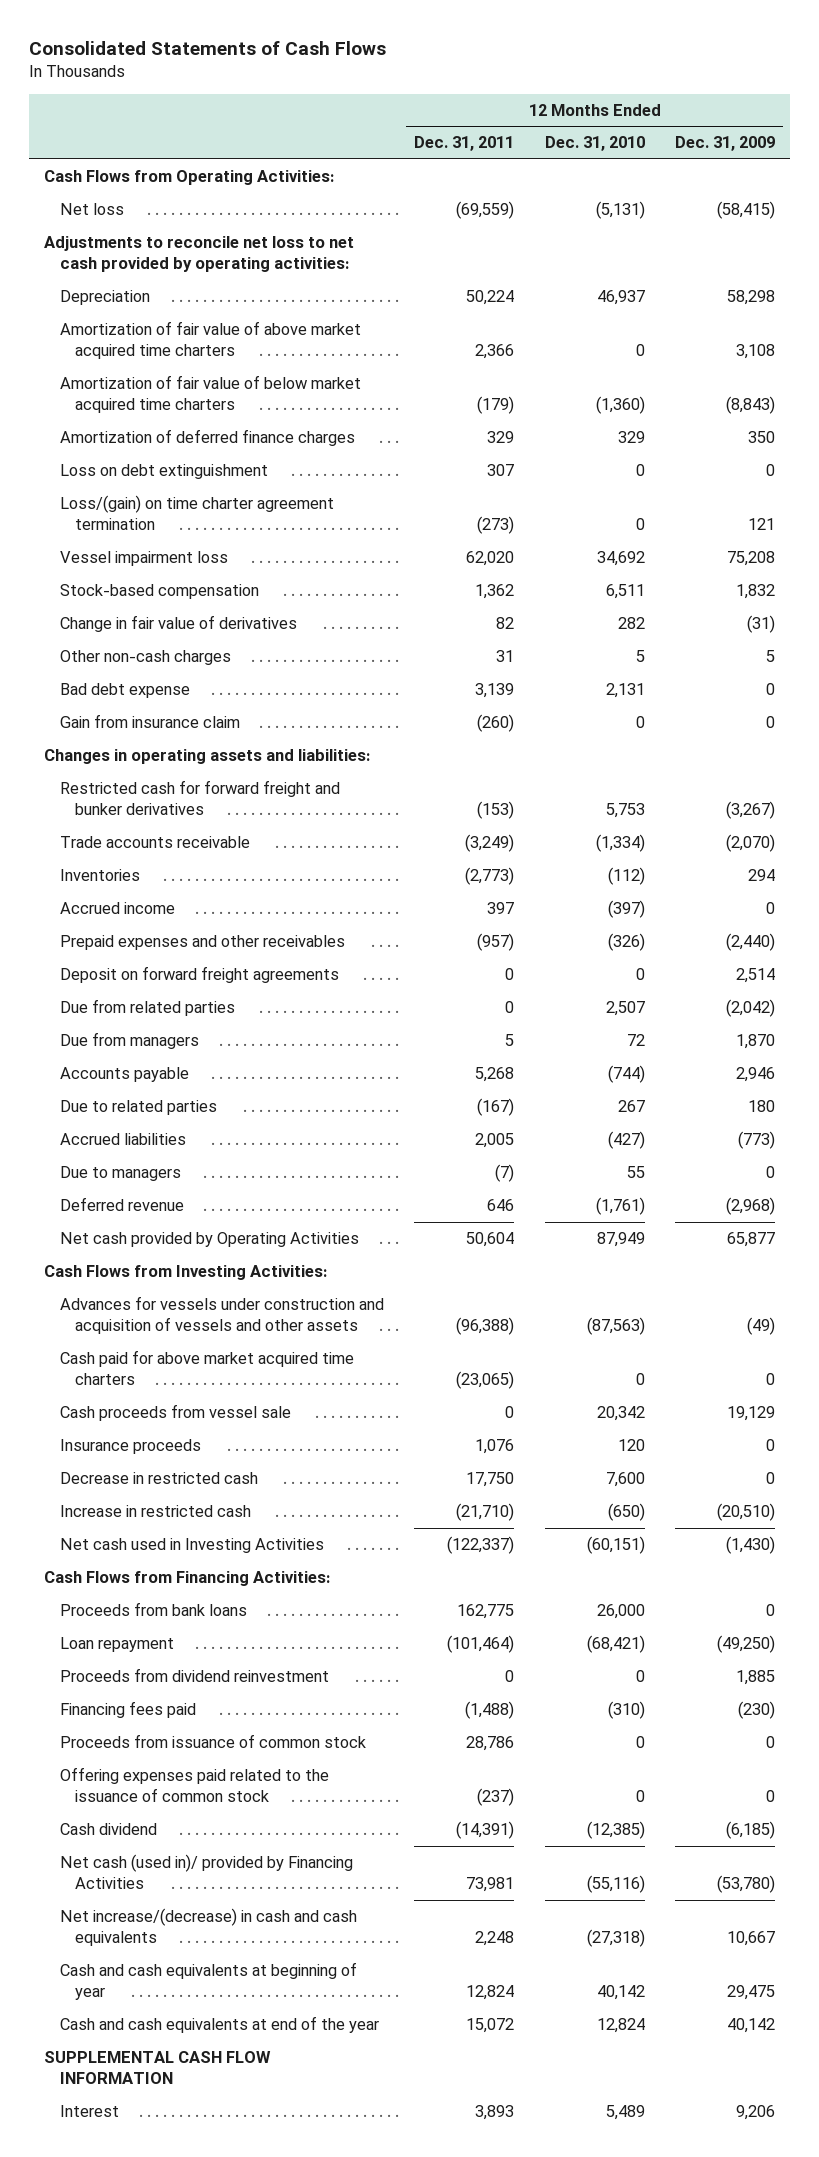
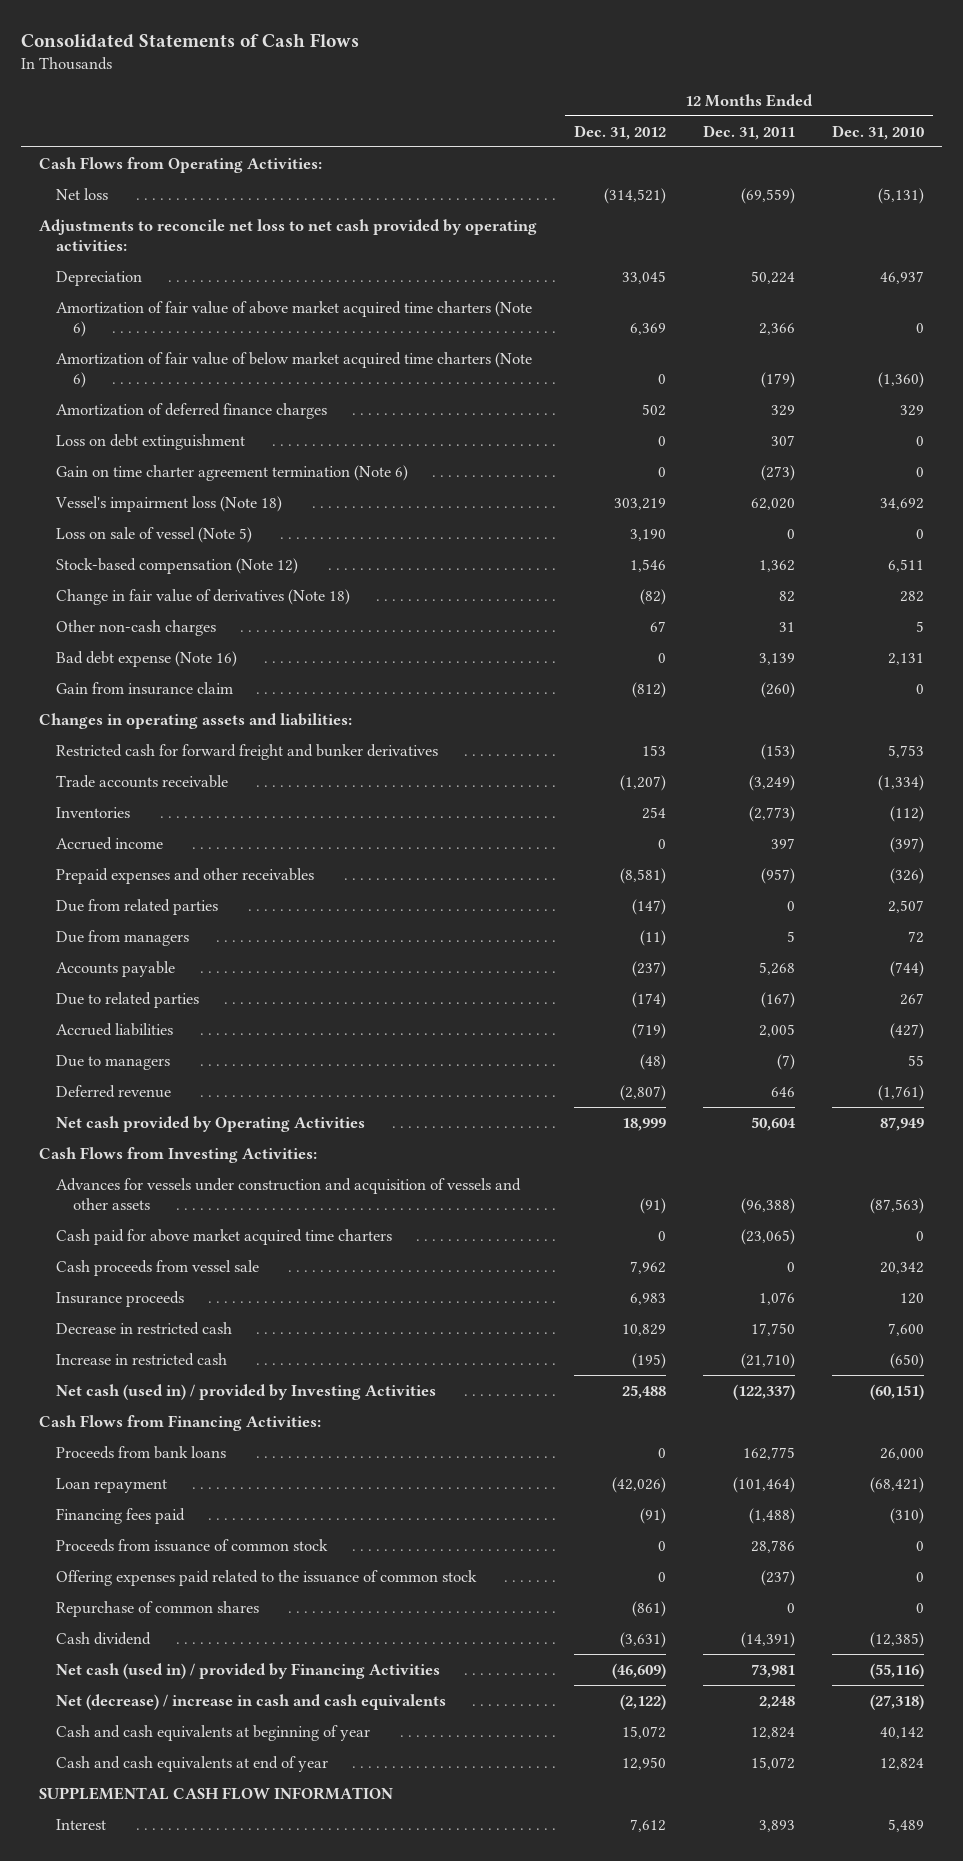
[675,136,776,152] Dec. 31, 2009 -> none
none -> [574,124,667,140] Dec. 31, 2012
[59,321,361,360] Amortization of fair value of above market acquired time charters -> [56,300,533,338] Amortization of fair value of above market acquired time charters (Note 6)
[59,375,361,414] Amortization of fair value of below market acquired time charters -> [56,351,533,389] Amortization of fair value of below market acquired time charters (Note 6)
[59,495,334,531] Loss/(gain) on time charter agreement termination -> [56,464,409,481] Gain on time charter agreement termination (Note 6)
[59,551,228,567] Vessel impairment loss -> [55,495,283,512] Vessel's impairment loss (Note 18)
none -> [56,526,253,543] Loss on sale of vessel (Note 5)
[59,584,259,600] Stock-based compensation -> [56,557,299,574] Stock-based compensation (Note 12)
[59,615,297,633] Change in fair value of derivatives -> [56,588,351,605] Change in fair value of derivatives (Note 18)
[59,683,190,699] Bad debt expense -> [56,650,238,667] Bad debt expense (Note 16)
[59,966,339,984] Deposit on forward freight agreements -> none
[59,1538,324,1554] Net cash used in Investing Activities -> [56,1383,437,1400] Net cash (used in) / provided by Investing Activities
[59,1668,329,1683] Proceeds from dividend reinvestment -> none
none -> [56,1600,260,1617] Repurchase of common shares
[59,1854,353,1890] Net cash (used in)/ provided by Financing Activities -> [56,1662,441,1679] Net cash (used in) / provided by Financing Activities
[59,1908,357,1947] Net increase/(decrease) in cash and cash equivalents -> [56,1693,447,1710] Net (decrease) / increase in cash and cash equivalents
[59,2016,379,2034] Cash and cash equivalents at end of the year -> [56,1755,329,1772] Cash and cash equivalents at end of year

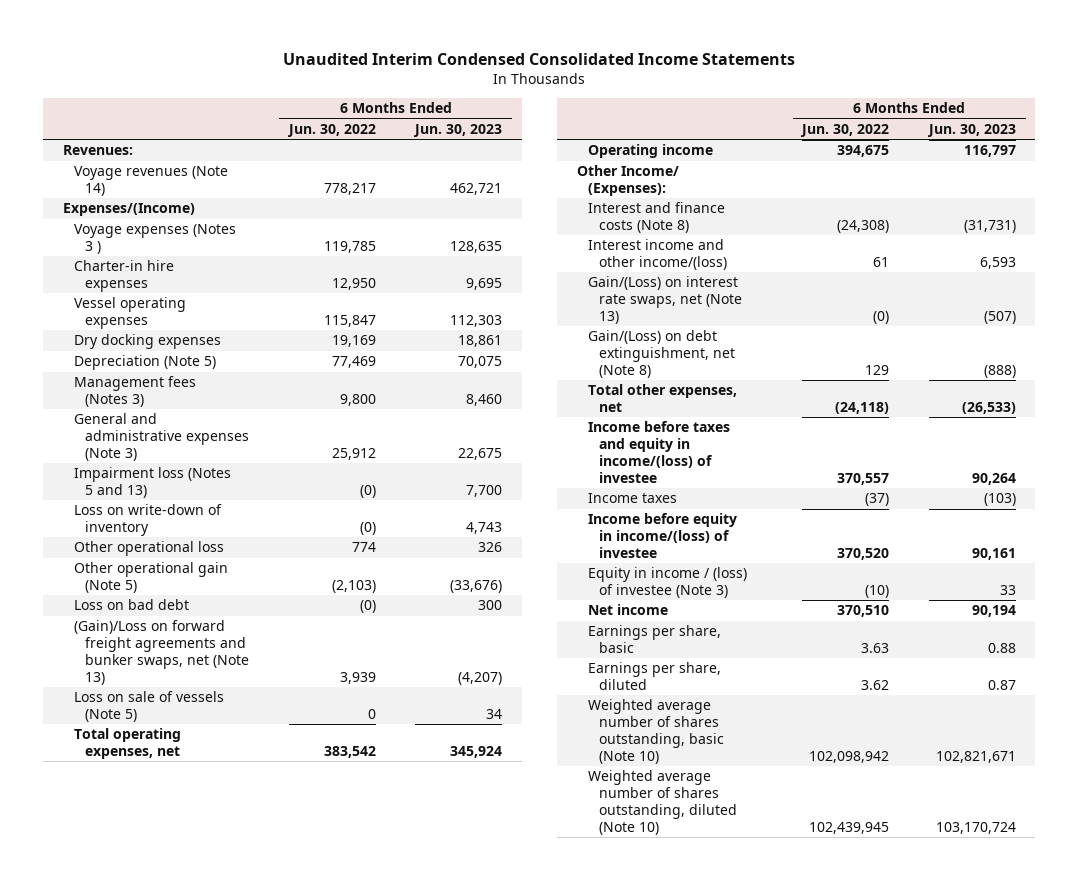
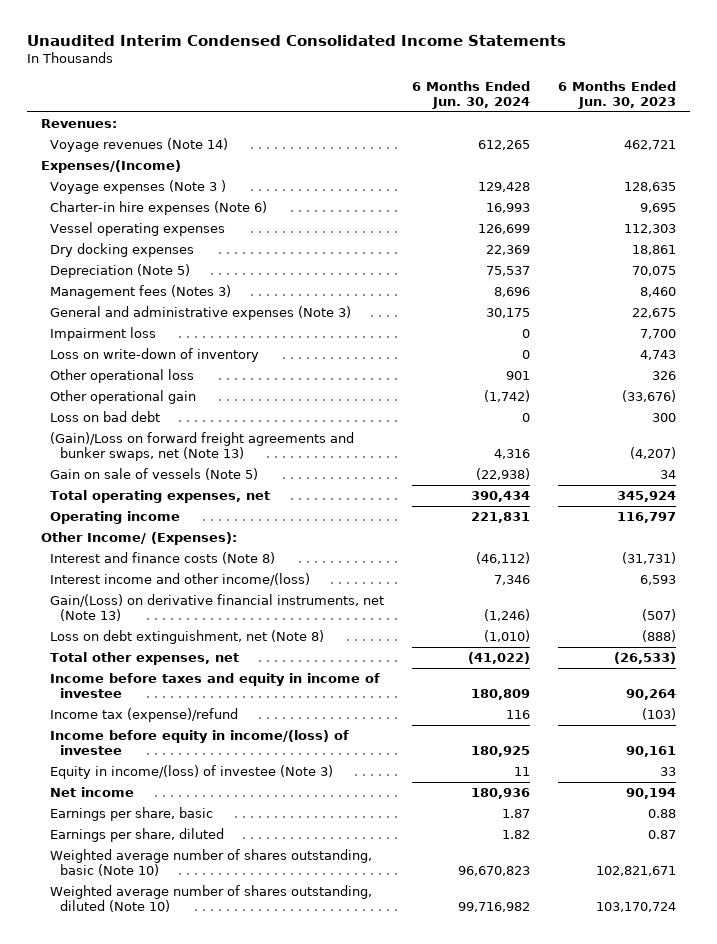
[286,123,376,137] Jun. 30, 2022 -> none
none -> [412,81,531,109] 6 Months Ended Jun. 30, 2024
[74,224,237,255] Voyage expenses (Notes 3 ) -> [50,180,227,195] Voyage expenses (Note 3 )
[74,260,175,293] Charter-in hire expenses -> [50,201,268,216] Charter-in hire expenses (Note 6)
[74,467,232,499] Impairment loss (Notes 5 and 13) -> [50,327,157,342] Impairment loss
[74,562,229,594] Other operational gain (Note 5) -> [50,390,197,405] Other operational gain
[74,691,225,723] Loss on sale of vessels (Note 5) -> [50,468,259,481] Gain on sale of vessels (Note 5)
[587,276,742,325] Gain/(Loss) on interest rate swaps, net (Note 13) -> [50,594,385,621] Gain/(Loss) on derivative financial instruments, net (Note 13)
[587,330,735,379] Gain/(Loss) on debt extinguishment, net (Note 8) -> [50,630,325,645] Loss on debt extinguishment, net (Note 8)
[587,421,730,484] Income before taxes and equity in income/(loss) of investee -> [50,673,381,698] Income before taxes and equity in income of investee
[587,493,677,504] Income taxes -> [50,708,239,723] Income tax (expense)/refund
[587,567,747,599] Equity in income / (loss) of investee (Note 3) -> [50,765,334,780] Equity in income/(loss) of investee (Note 3)

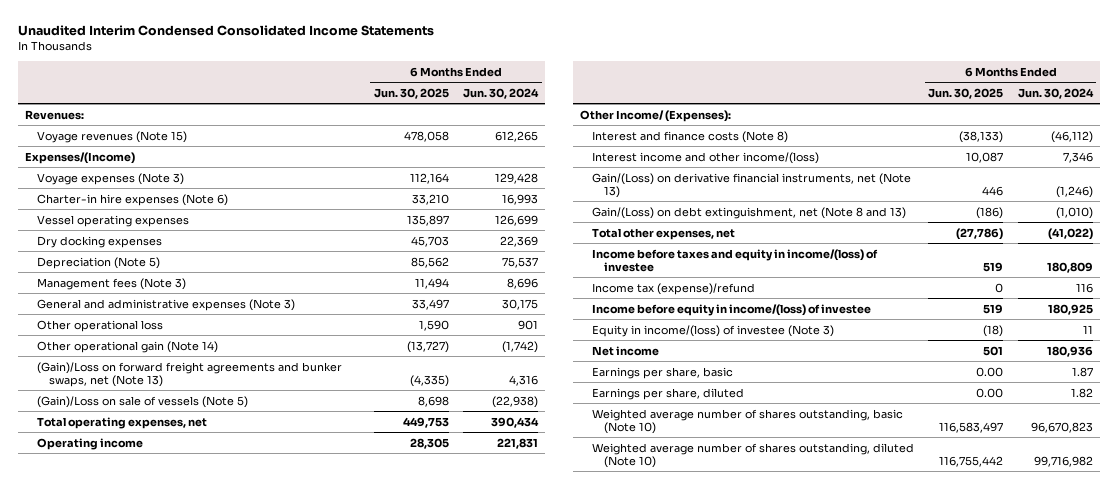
[557,81,676,109] 6 Months Ended Jun. 30, 2023 -> none
none -> [373,87,449,99] Jun. 30, 2025
[50,138,229,153] Voyage revenues (Note 14) -> [37,130,188,143] Voyage revenues (Note 15)
[50,180,227,195] Voyage expenses (Note 3 ) -> [37,172,185,185] Voyage expenses (Note 3)
[50,285,232,300] Management fees (Notes 3) -> [37,277,187,290] Management fees (Note 3)
[50,327,157,342] Impairment loss -> none
[50,348,260,363] Loss on write-down of inventory -> none
[50,411,161,423] Loss on bad debt -> none
[50,390,197,405] Other operational gain -> [37,340,219,353] Other operational gain (Note 14)
[50,468,259,481] Gain on sale of vessels (Note 5) -> [37,395,249,408] (Gain)/Loss on sale of vessels (Note 5)
[50,630,325,645] Loss on debt extinguishment, net (Note 8) -> [591,206,906,219] Gain/(Loss) on debt extinguishment, net (Note 8 and 13)
[50,673,381,698] Income before taxes and equity in income of investee -> [591,248,878,272] Income before taxes and equity in income/(loss) of investee

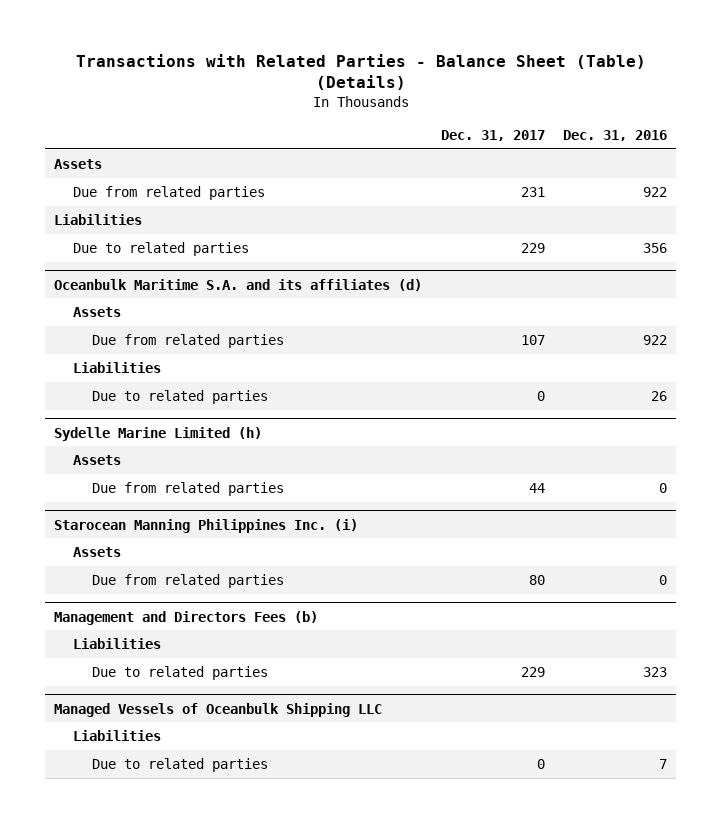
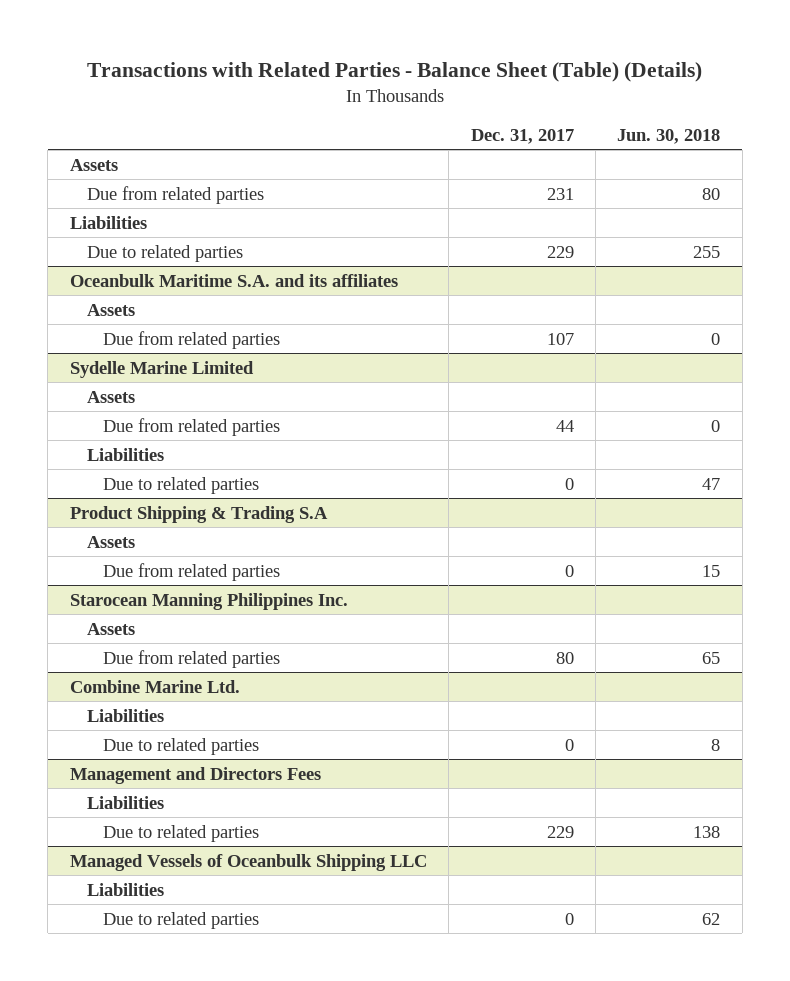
[562,130,667,142] Dec. 31, 2016 -> none
none -> [617,128,721,144] Jun. 30, 2018
[54,278,423,291] Oceanbulk Maritime S.A. and its affiliates (d) -> [69,273,398,287] Oceanbulk Maritime S.A. and its affiliates
none -> [69,360,254,378] Sydelle Marine Limited
none -> [86,390,135,403] Assets
none -> [103,417,281,436] Due from related parties
[54,426,263,441] Sydelle Marine Limited (h) -> none
none -> [69,505,328,523] Product Shipping & Trading S.A
[528,482,545,493] 44 -> [564,564,574,577] 0
[54,518,359,533] Starocean Manning Philippines Inc. (i) -> [69,592,348,610] Starocean Manning Philippines Inc.
[54,610,319,625] Management and Directors Fees (b) -> none
none -> [69,679,240,693] Combine Marine Ltd.
none -> [103,737,260,755] Due to related parties
none -> [69,766,321,784] Management and Directors Fees
none -> [86,795,164,809] Liabilities

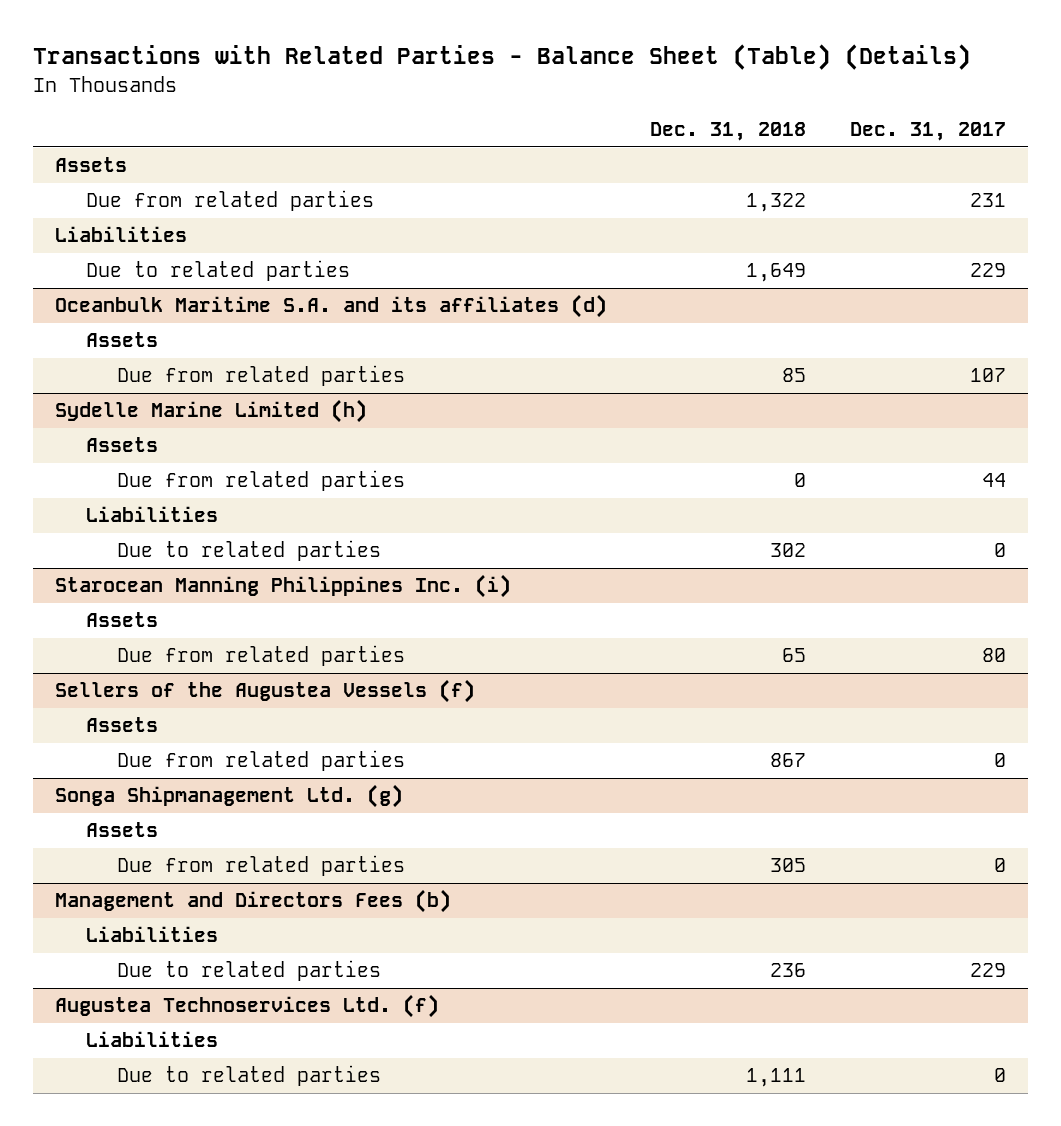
[617,128,721,144] Jun. 30, 2018 -> none
none -> [650,122,807,142] Dec. 31, 2018
[69,273,398,287] Oceanbulk Maritime S.A. and its affiliates -> [54,294,607,319] Oceanbulk Maritime S.A. and its affiliates (d)
[69,360,254,378] Sydelle Marine Limited -> [54,399,367,424] Sydelle Marine Limited (h)
[69,505,328,523] Product Shipping & Trading S.A -> none
none -> [54,574,511,599] Starocean Manning Philippines Inc. (i)
none -> [117,645,406,667] Due from related parties
none -> [54,679,475,704] Sellers of the Augustea Vessels (f)
none -> [85,717,158,733] Assets
[69,592,348,610] Starocean Manning Philippines Inc. -> none
none -> [54,784,403,809] Songa Shipmanagement Ltd. (g)
[69,679,240,693] Combine Marine Ltd. -> none
[86,708,164,722] Liabilities -> none
[103,737,260,755] Due to related parties -> none
[555,651,574,664] 80 -> [993,858,1006,873] 0
[69,766,321,784] Management and Directors Fees -> [54,889,451,914] Management and Directors Fees (b)
[69,853,427,871] Managed Vessels of Oceanbulk Shipping LLC -> none
none -> [54,994,439,1019] Augustea Technoservices Ltd. (f)

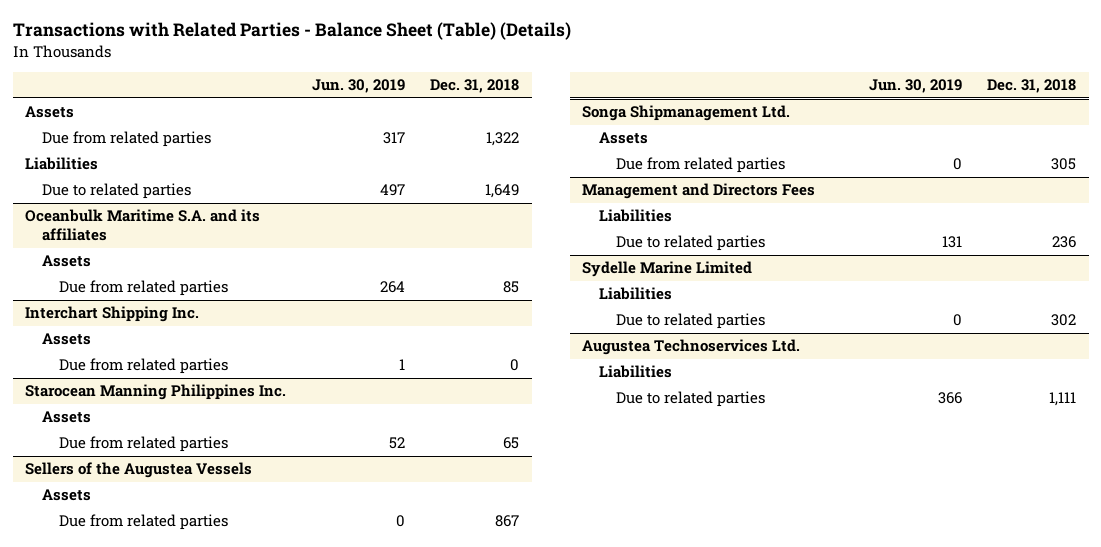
[849,122,1006,142] Dec. 31, 2017 -> none
none -> [311,79,405,94] Jun. 30, 2019
[54,294,607,319] Oceanbulk Maritime S.A. and its affiliates (d) -> [25,209,261,242] Oceanbulk Maritime S.A. and its affiliates
[54,399,367,424] Sydelle Marine Limited (h) -> none
none -> [25,306,200,323] Interchart Shipping Inc.
[85,506,218,523] Liabilities -> none
[117,540,382,562] Due to related parties -> none
[54,574,511,599] Starocean Manning Philippines Inc. (i) -> [25,384,287,401] Starocean Manning Philippines Inc.
[54,679,475,704] Sellers of the Augustea Vessels (f) -> [25,462,253,479] Sellers of the Augustea Vessels
[54,784,403,809] Songa Shipmanagement Ltd. (g) -> [582,105,791,122] Songa Shipmanagement Ltd.
[54,889,451,914] Management and Directors Fees (b) -> [582,183,816,200] Management and Directors Fees
[54,994,439,1019] Augustea Technoservices Ltd. (f) -> none
none -> [582,261,753,278] Sydelle Marine Limited
none -> [615,313,765,330] Due to related parties
none -> [582,339,801,356] Augustea Technoservices Ltd.
none -> [598,365,672,379] Liabilities

